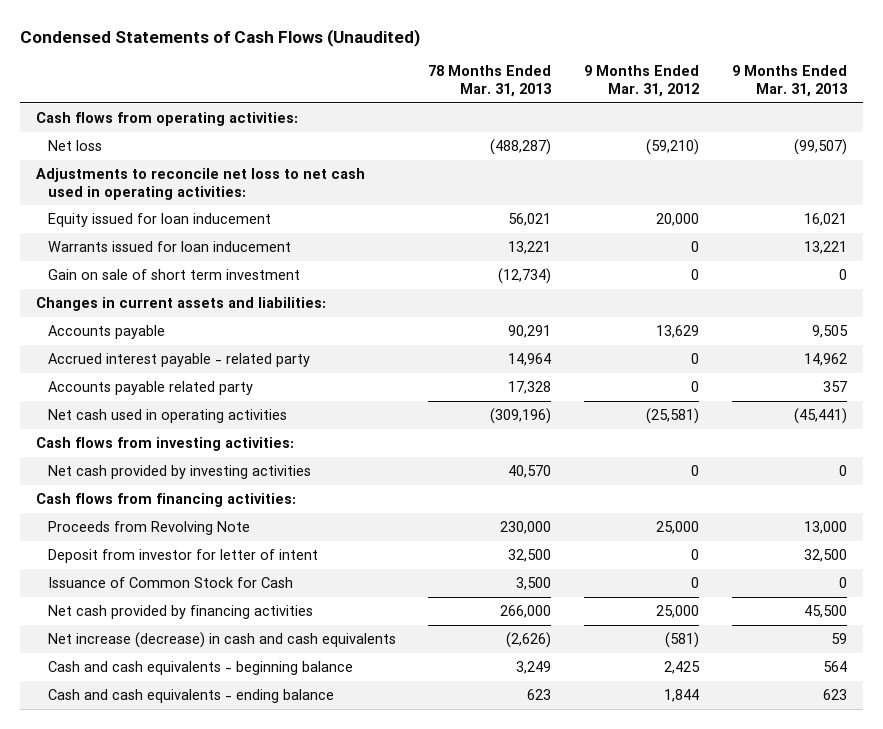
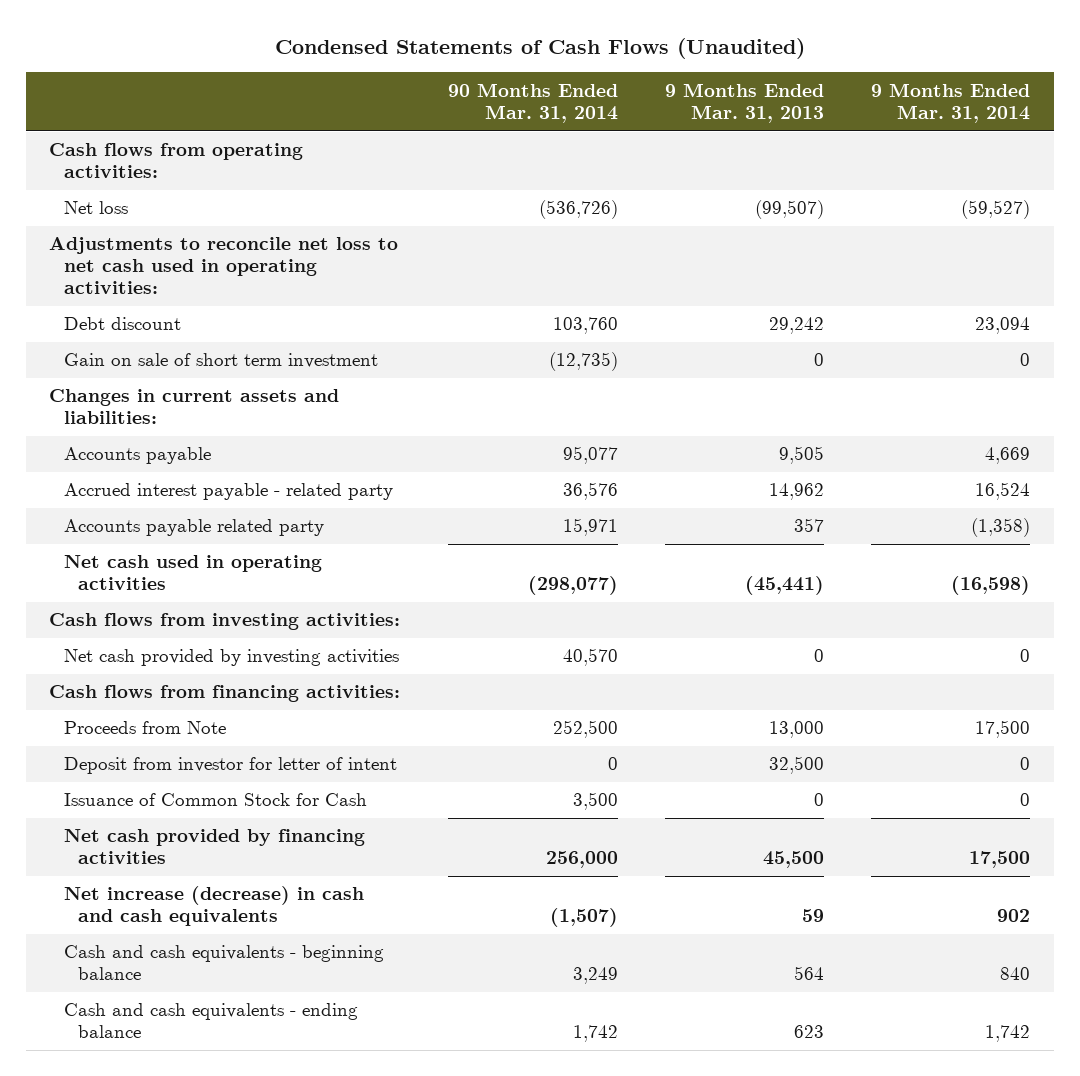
[428,65,552,97] 78 Months Ended Mar. 31, 2013 -> none
[583,65,699,97] 9 Months Ended Mar. 31, 2012 -> none
none -> [447,82,618,123] 90 Months Ended Mar. 31, 2014
none -> [871,82,1031,123] 9 Months Ended Mar. 31, 2014
[47,212,271,227] Equity issued for loan inducement -> none
[47,240,291,252] Warrants issued for loan inducement -> none
none -> [63,317,181,331] Debt discount
[47,520,250,535] Proceeds from Revolving Note -> [63,721,226,735] Proceeds from Note

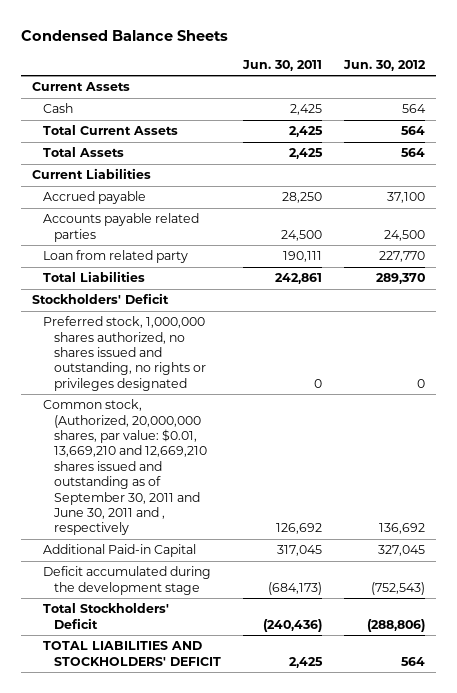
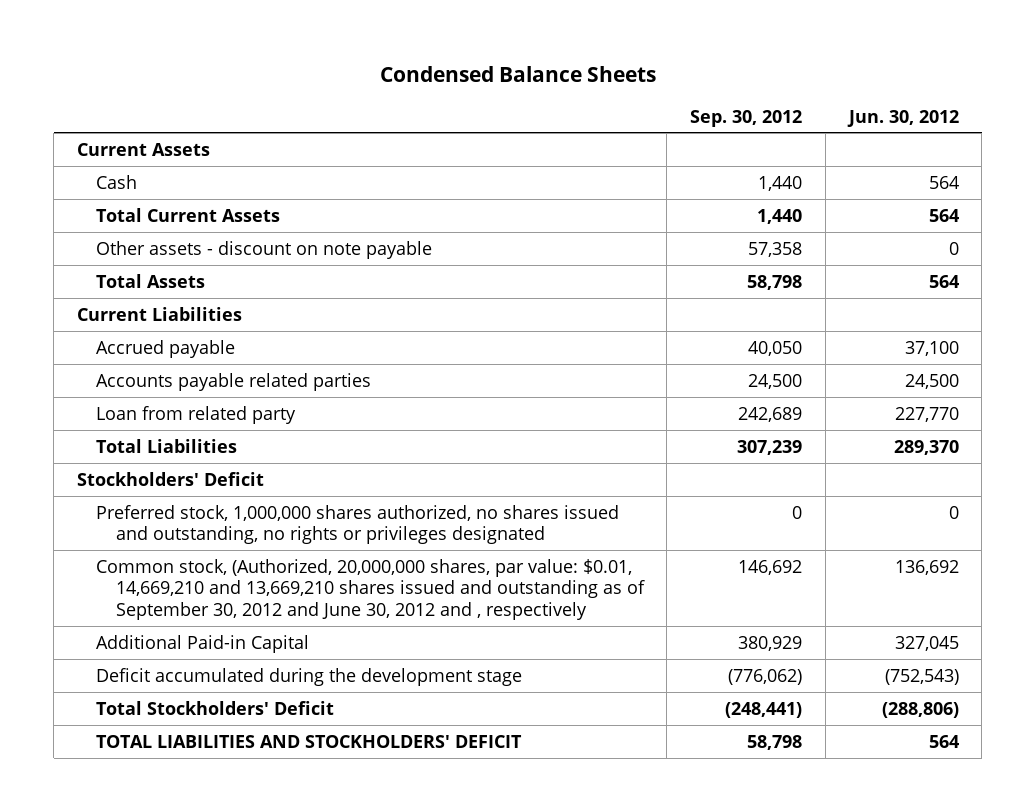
[242,60,323,72] Jun. 30, 2011 -> none
none -> [690,109,803,127] Sep. 30, 2012
none -> [96,240,433,259] Other assets - discount on note payable
[43,399,208,536] Common stock, (Authorized, 20,000,000 shares, par value: $0.01, 13,669,210 and 12,669,210 shares issued and outstanding as of September 30, 2011 and June 30, 2011 and , respectively -> [96,558,645,621] Common stock, (Authorized, 20,000,000 shares, par value: $0.01, 14,669,210 and 13,669,210 shares issued and outstanding as of September 30, 2012 and June 30, 2012 and , respectively

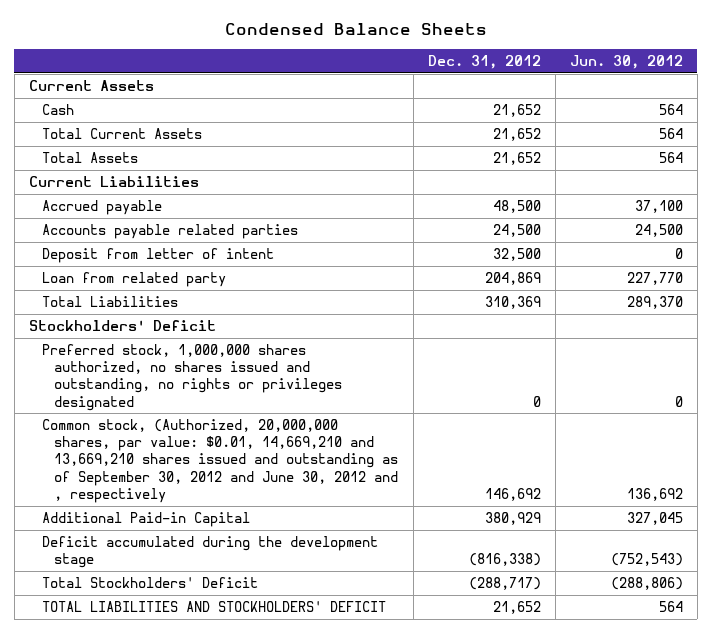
[690,109,803,127] Sep. 30, 2012 -> none
none -> [427,54,541,69] Dec. 31, 2012
[96,240,433,259] Other assets - discount on note payable -> none
none -> [41,247,274,263] Deposit from letter of intent

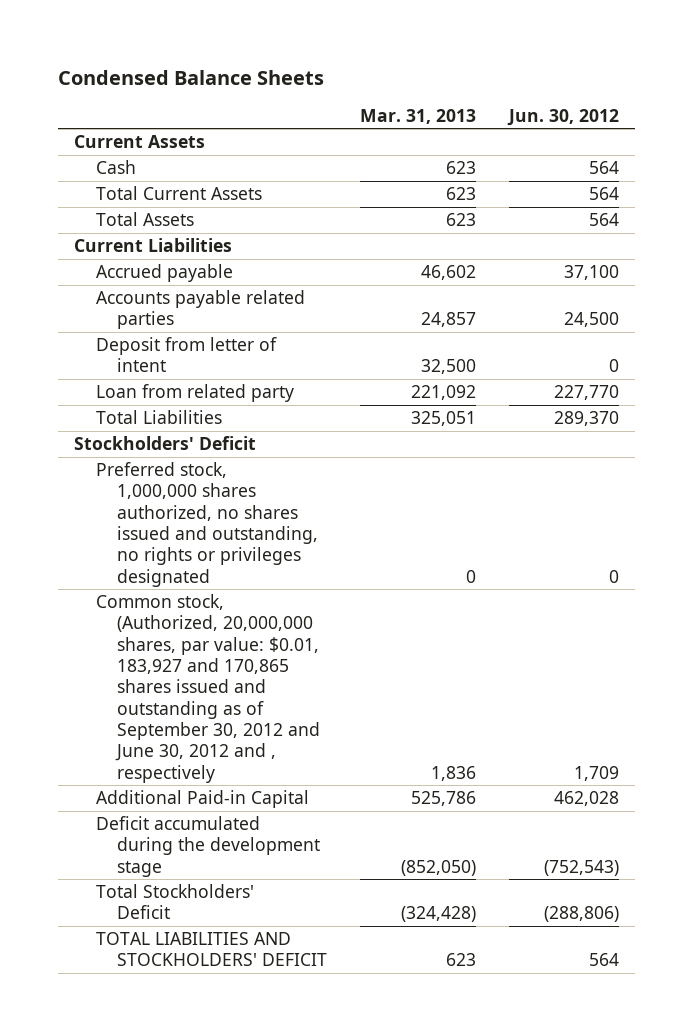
[427,54,541,69] Dec. 31, 2012 -> none
none -> [360,108,477,124] Mar. 31, 2013
[41,418,399,504] Common stock, (Authorized, 20,000,000 shares, par value: $0.01, 14,669,210 and 13,669,210 shares issued and outstanding as of September 30, 2012 and June 30, 2012 and , respectively -> [95,594,321,783] Common stock, (Authorized, 20,000,000 shares, par value: $0.01, 183,927 and 170,865 shares issued and outstanding as of September 30, 2012 and June 30, 2012 and , respectively
[626,488,683,502] 136,692 -> [573,765,619,781] 1,709
[626,511,683,525] 327,045 -> [553,791,619,807] 462,028

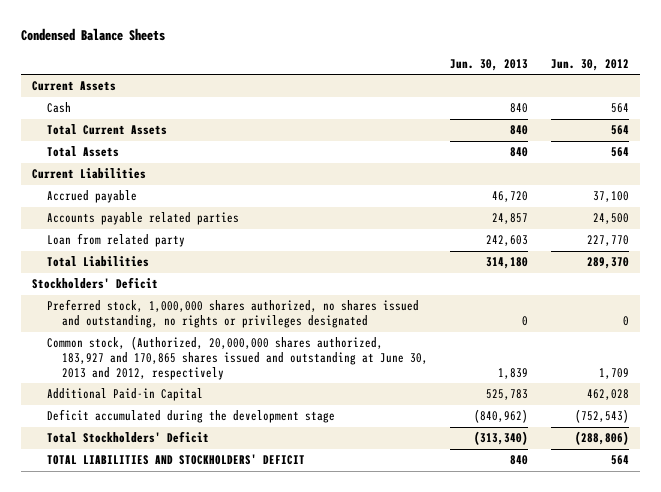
[360,108,477,124] Mar. 31, 2013 -> none
none -> [450,58,529,71] Jun. 30, 2013
[95,337,277,373] Deposit from letter of intent -> none
[95,594,321,783] Common stock, (Authorized, 20,000,000 shares, par value: $0.01, 183,927 and 170,865 shares issued and outstanding as of September 30, 2012 and June 30, 2012 and , respectively -> [47,336,428,380] Common stock, (Authorized, 20,000,000 shares authorized, 183,927 and 170,865 shares issued and outstanding at June 30, 2013 and 2012, respectively

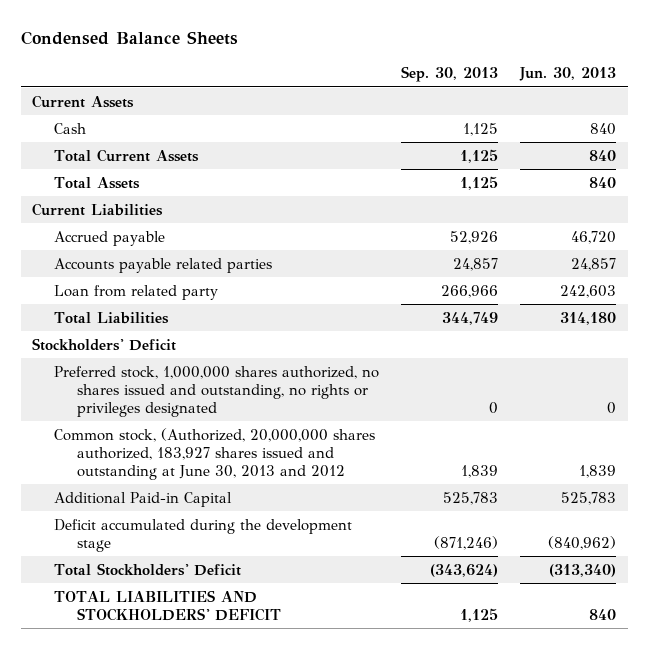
[550,58,629,71] Jun. 30, 2012 -> none
none -> [401,66,499,83] Sep. 30, 2013
[47,336,428,380] Common stock, (Authorized, 20,000,000 shares authorized, 183,927 and 170,865 shares issued and outstanding at June 30, 2013 and 2012, respectively -> [54,427,376,480] Common stock, (Authorized, 20,000,000 shares authorized, 183,927 shares issued and outstanding at June 30, 2013 and 2012

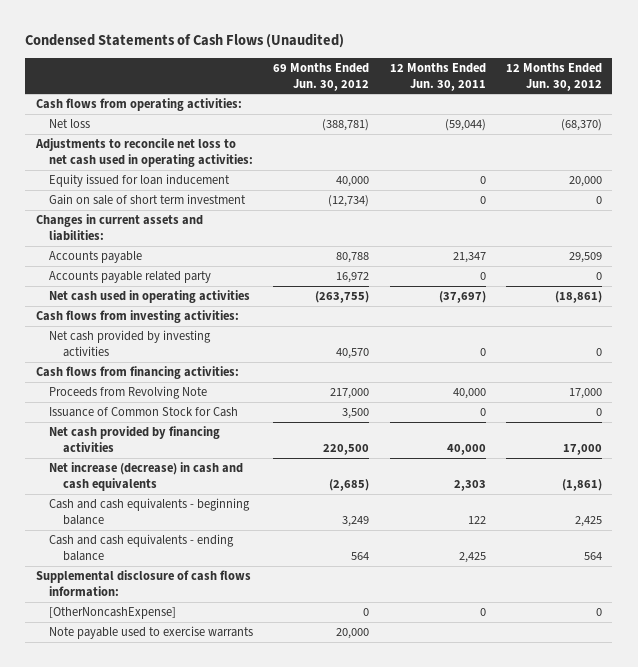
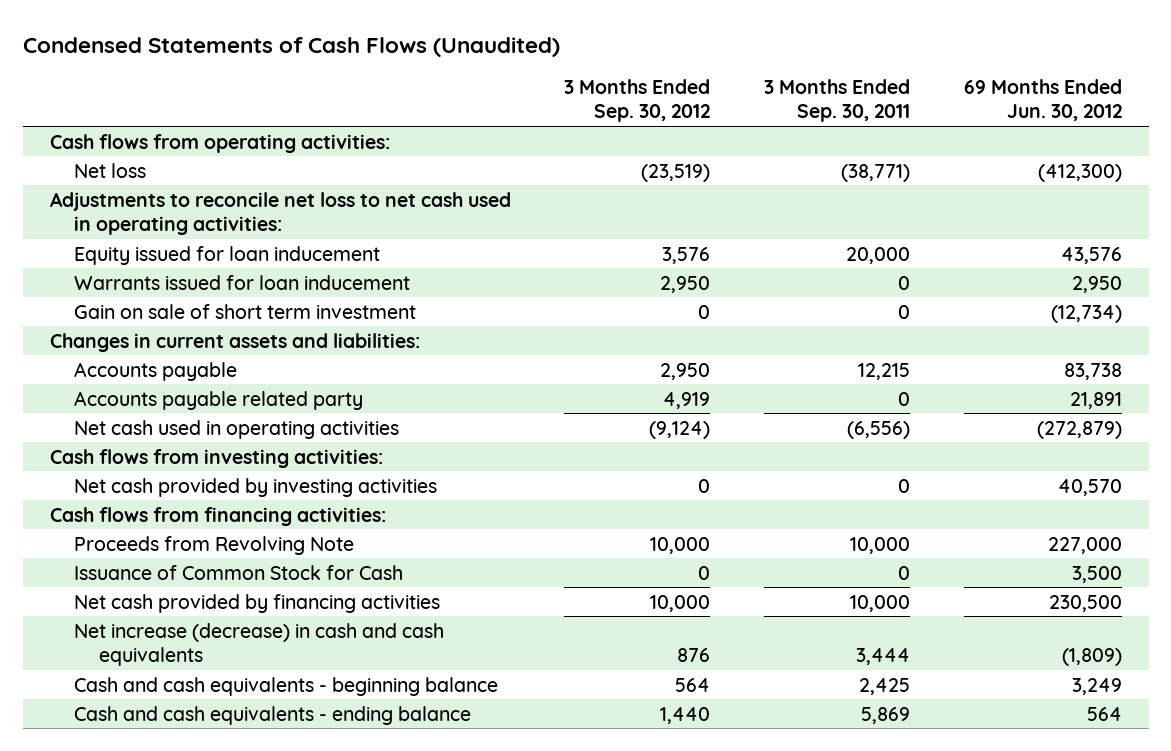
[389,63,486,91] 12 Months Ended Jun. 30, 2011 -> none
[506,63,603,91] 12 Months Ended Jun. 30, 2012 -> none
none -> [564,78,711,123] 3 Months Ended Sep. 30, 2012
none -> [764,78,911,123] 3 Months Ended Sep. 30, 2011
[322,119,370,132] (388,781) -> [1037,163,1122,182] (412,300)
[336,176,370,188] 40,000 -> [1060,246,1122,264] 43,576
none -> [74,274,411,290] Warrants issued for loan inducement
[336,252,370,264] 80,788 -> [1063,362,1122,380] 83,738
[336,272,370,284] 16,972 -> [1069,391,1122,409] 21,891
[315,291,370,304] (263,755) -> [1036,420,1122,439] (272,879)
[330,388,370,400] 217,000 -> [1047,536,1122,554] 227,000
[323,443,370,455] 220,500 -> [1048,594,1122,612] 230,500
[329,478,370,491] (2,685) -> [1061,648,1122,667] (1,809)
[35,570,251,597] Supplemental disclosure of cash flows information: -> none
[49,607,177,620] [OtherNoncashExpense] -> none
[49,626,254,640] Note payable used to exercise warrants -> none

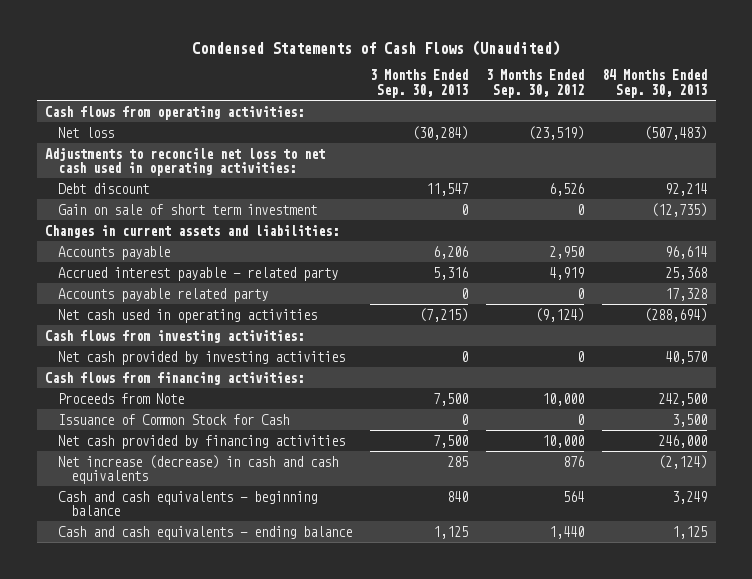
[764,78,911,123] 3 Months Ended Sep. 30, 2011 -> none
[963,78,1122,122] 69 Months Ended Jun. 30, 2012 -> none
none -> [370,69,469,98] 3 Months Ended Sep. 30, 2013
none -> [601,69,707,98] 84 Months Ended Sep. 30, 2013
[74,245,381,265] Equity issued for loan inducement -> none
[74,274,411,290] Warrants issued for loan inducement -> none
none -> [58,182,150,194] Debt discount
none -> [58,266,339,281] Accrued interest payable - related party
[663,391,711,409] 4,919 -> [576,287,584,299] 0
[74,535,355,555] Proceeds from Revolving Note -> [58,392,185,404] Proceeds from Note

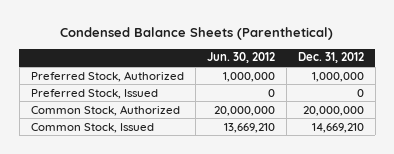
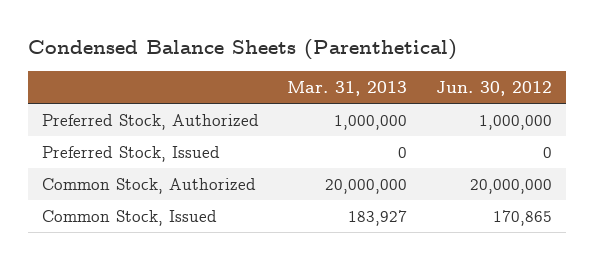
[297,52,364,64] Dec. 31, 2012 -> none
none -> [287,81,408,97] Mar. 31, 2013
[223,122,275,133] 13,669,210 -> [492,209,552,226] 170,865

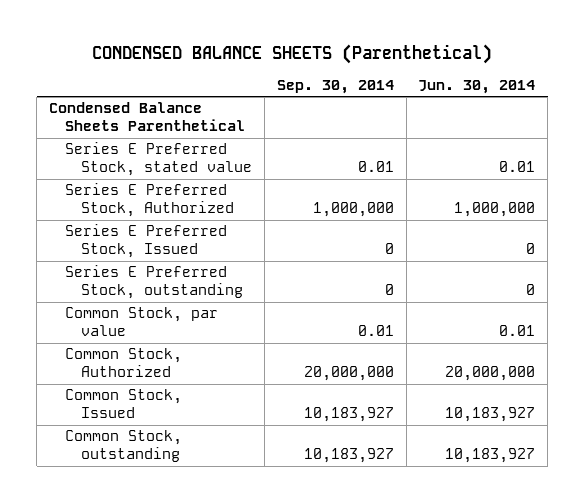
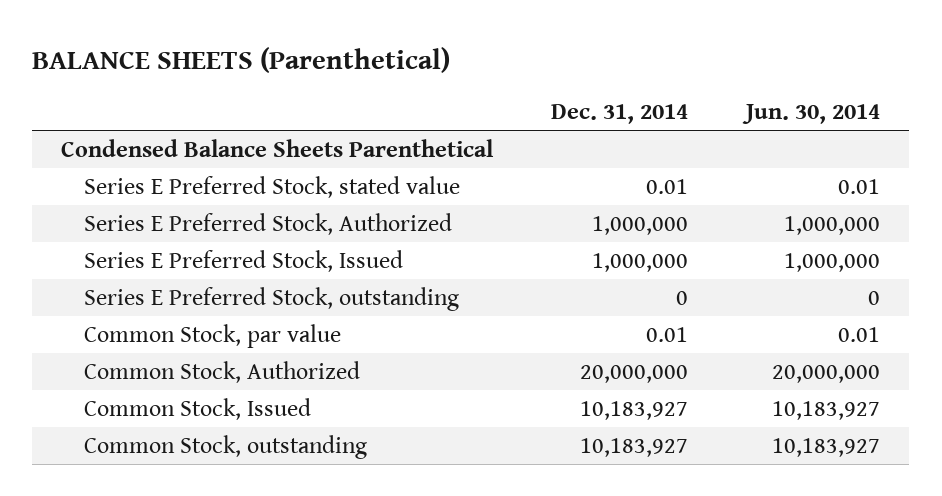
[92,44,493,65] CONDENSED BALANCE SHEETS (Parenthetical) -> [32,47,451,74] BALANCE SHEETS (Parenthetical)
[276,80,394,95] Sep. 30, 2014 -> none
none -> [551,104,689,125] Dec. 31, 2014
[526,243,536,255] 0 -> [784,252,881,272] 1,000,000

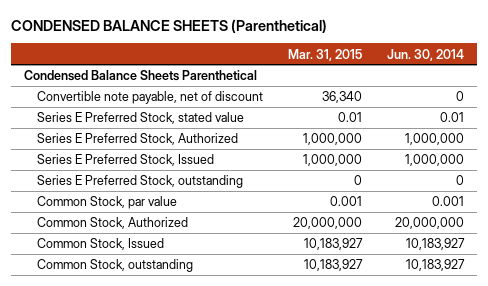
[32,47,451,74] BALANCE SHEETS (Parenthetical) -> [11,18,328,33] CONDENSED BALANCE SHEETS (Parenthetical)
[551,104,689,125] Dec. 31, 2014 -> none
none -> [287,48,362,61] Mar. 31, 2015
none -> [36,91,263,105] Convertible note payable, net of discount
[838,326,881,342] 0.01 -> [432,196,465,207] 0.001

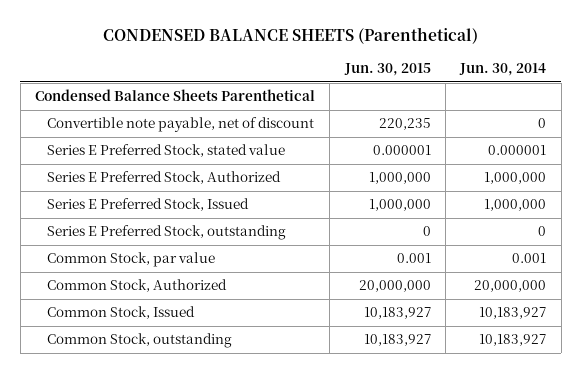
[287,48,362,61] Mar. 31, 2015 -> none
none -> [343,63,431,77] Jun. 30, 2015
[440,112,465,123] 0.01 -> [488,145,547,156] 0.000001

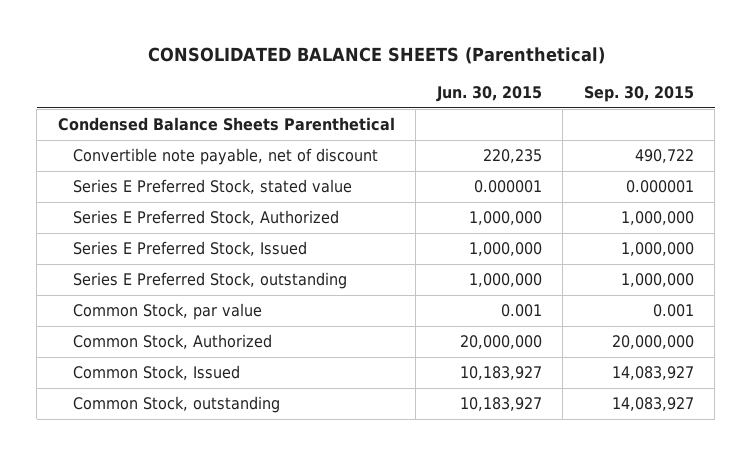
[102,27,478,45] CONDENSED BALANCE SHEETS (Parenthetical) -> [147,46,605,64] CONSOLIDATED BALANCE SHEETS (Parenthetical)
[459,63,547,77] Jun. 30, 2014 -> none
none -> [583,85,694,102] Sep. 30, 2015
[422,226,431,237] 0 -> [468,273,542,288] 1,000,000

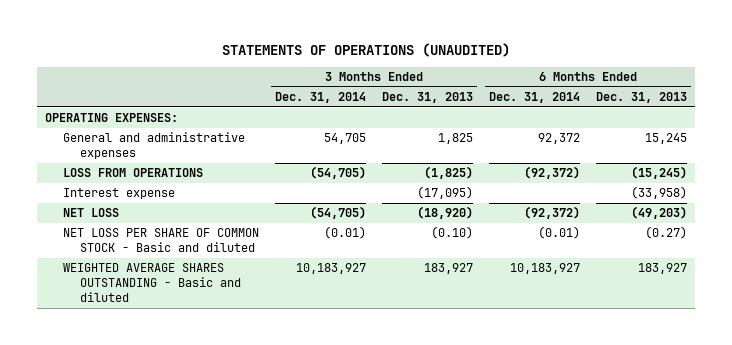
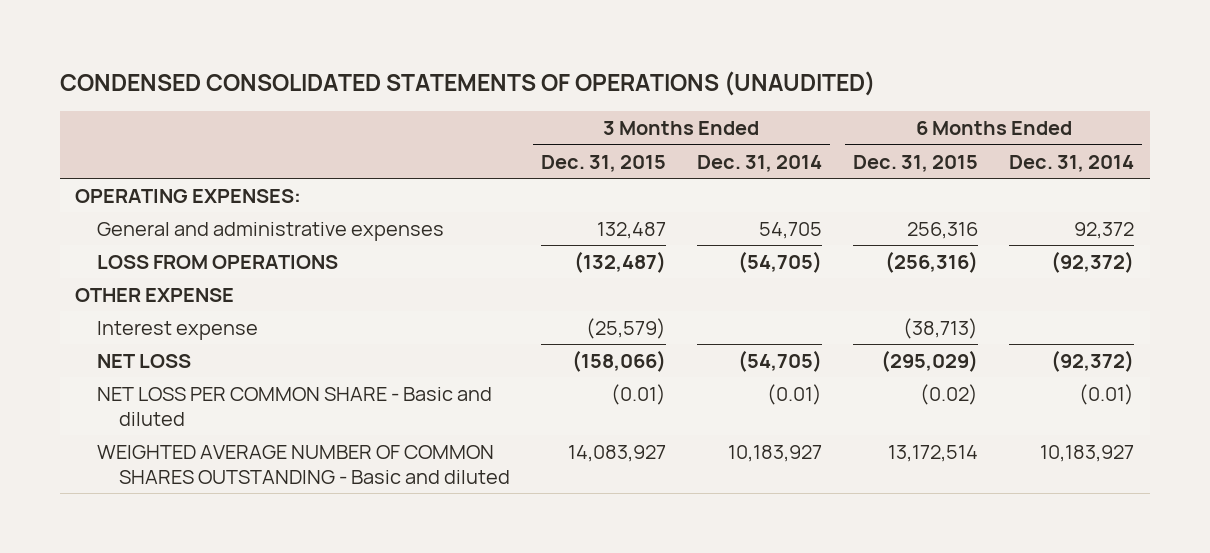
[221,43,510,58] STATEMENTS OF OPERATIONS (UNAUDITED) -> [59,71,875,97] CONDENSED CONSOLIDATED STATEMENTS OF OPERATIONS (UNAUDITED)
[381,92,473,104] Dec. 31, 2013 -> none
[595,92,687,104] Dec. 31, 2013 -> none
none -> [540,154,666,172] Dec. 31, 2015
none -> [853,154,979,172] Dec. 31, 2015
none -> [75,288,235,303] OTHER EXPENSE
[62,228,259,253] NET LOSS PER SHARE OF COMMON STOCK - Basic and diluted -> [97,387,493,426] NET LOSS PER COMMON SHARE - Basic and diluted
[62,263,242,302] WEIGHTED AVERAGE SHARES OUTSTANDING - Basic and diluted -> [97,445,510,484] WEIGHTED AVERAGE NUMBER OF COMMON SHARES OUTSTANDING - Basic and diluted

